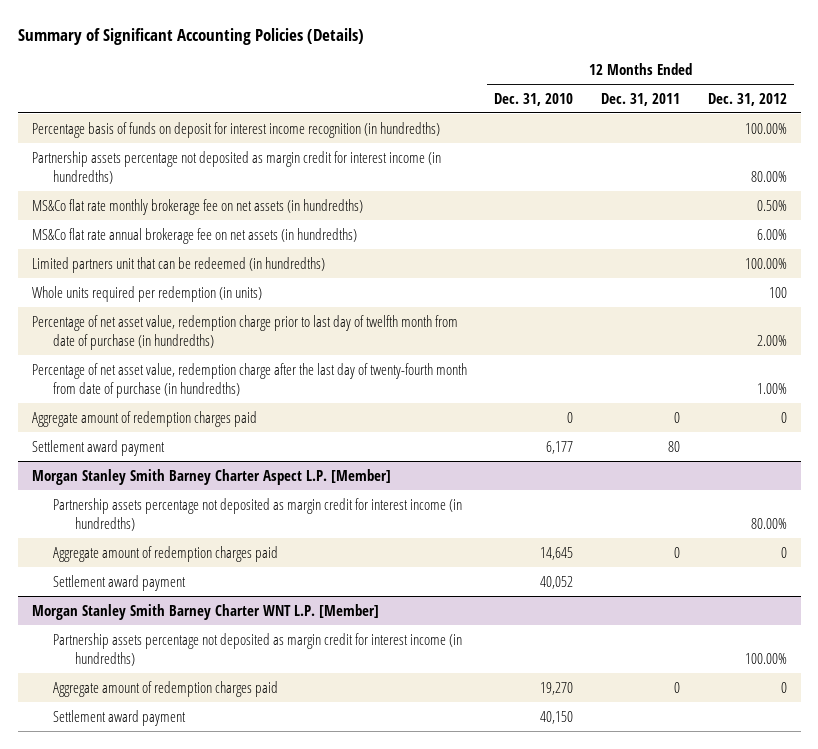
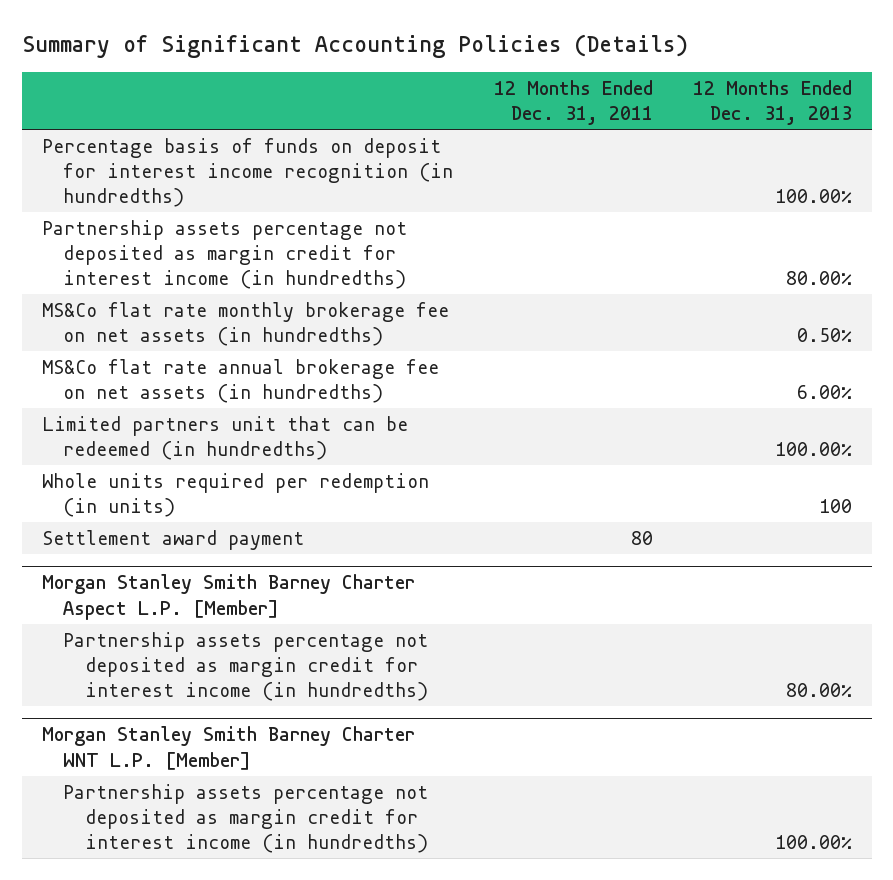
[494,92,574,106] Dec. 31, 2010 -> none
[707,92,787,106] Dec. 31, 2012 -> none
none -> [692,79,852,126] 12 Months Ended Dec. 31, 2013
[31,314,458,350] Percentage of net asset value, redemption charge prior to last day of twelfth month from date of purchase (in hundredths) -> none
[31,362,467,398] Percentage of net asset value, redemption charge after the last day of twenty-fourth month from date of purchase (in hundredths) -> none
[31,410,257,427] Aggregate amount of redemption charges paid -> none
[53,545,279,562] Aggregate amount of redemption charges paid -> none
[53,574,187,591] Settlement award payment -> none
[53,680,279,697] Aggregate amount of redemption charges paid -> none
[53,709,187,726] Settlement award payment -> none

